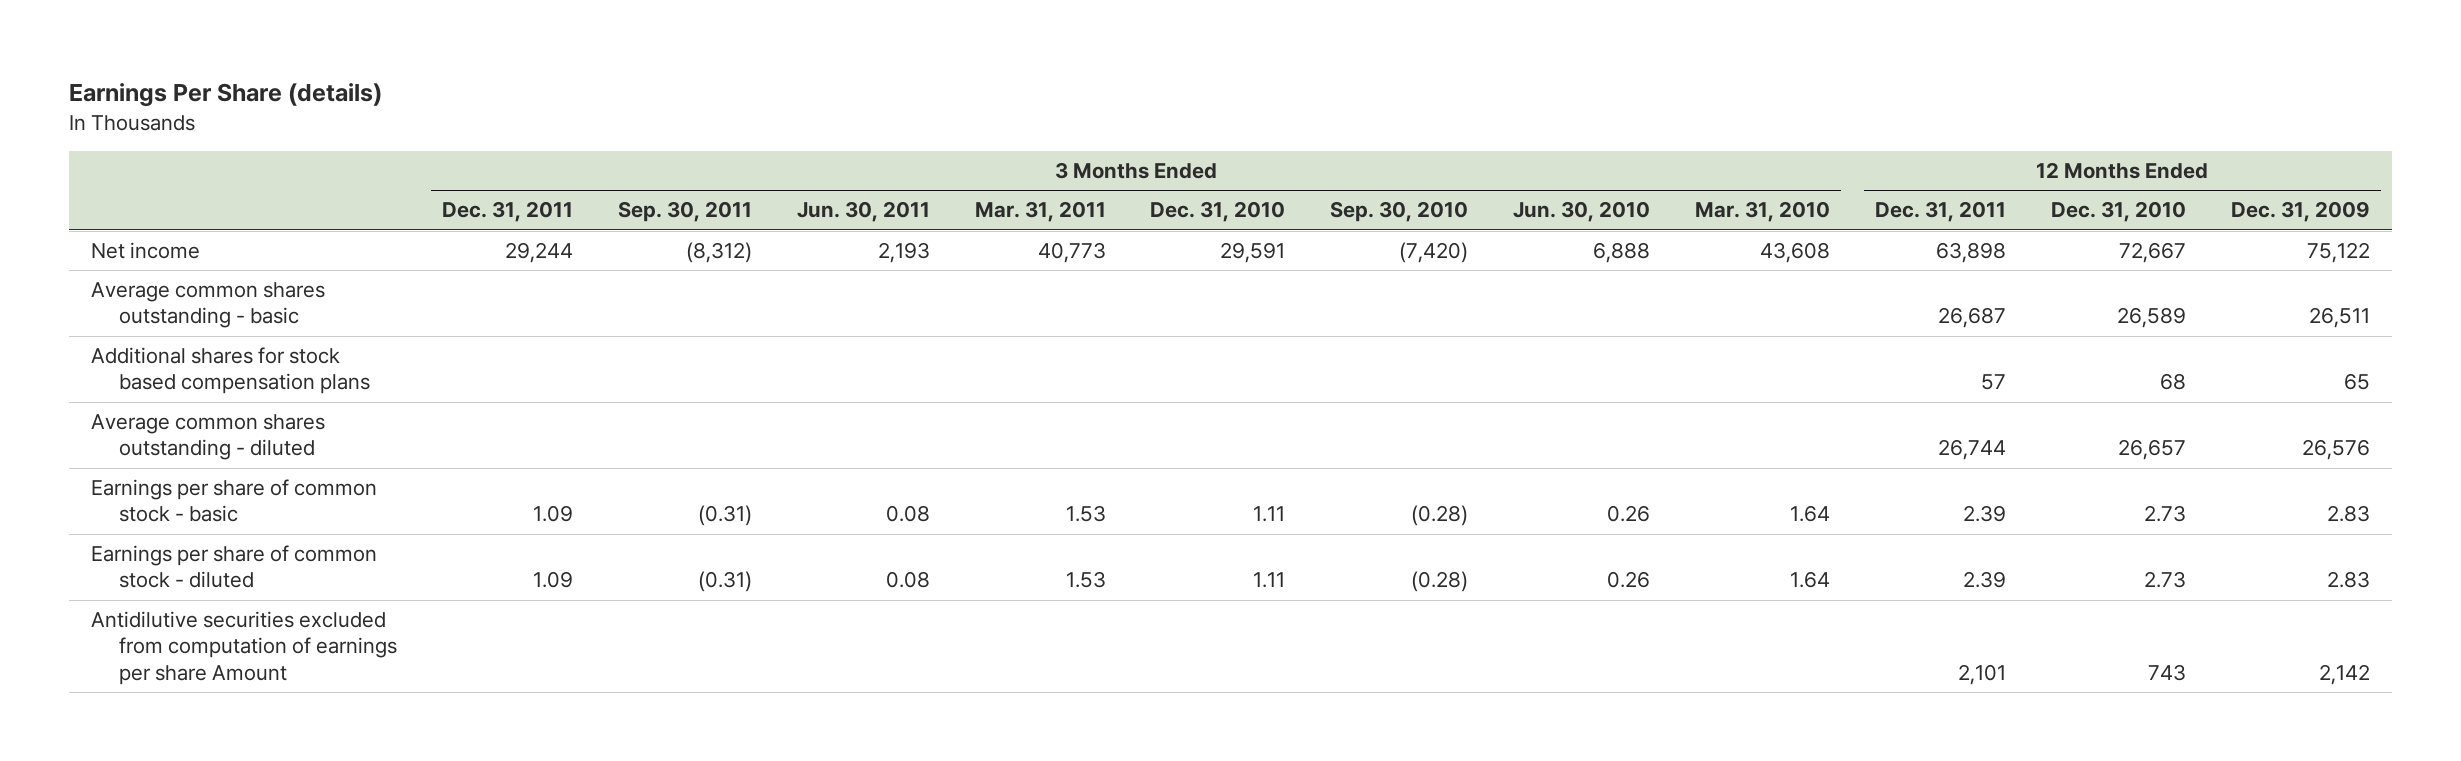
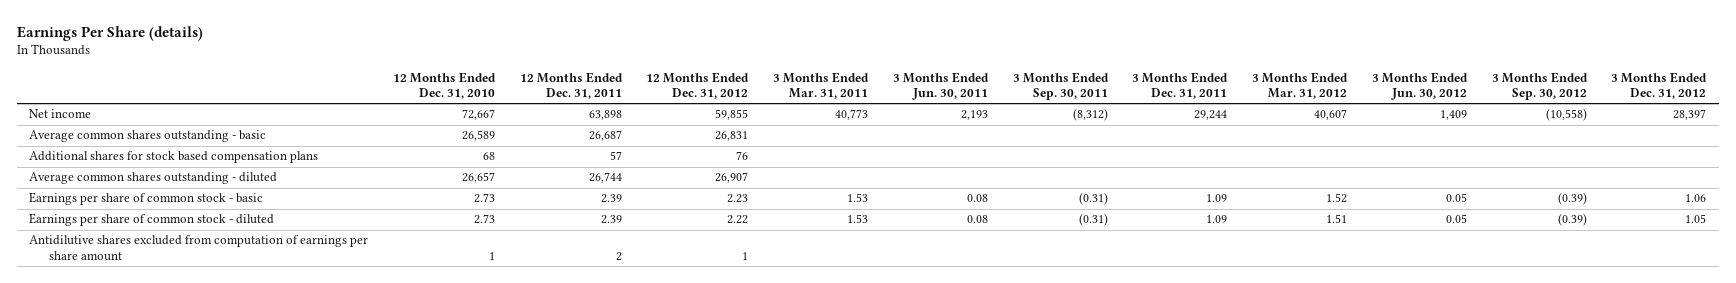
[1150,201,1286,223] Dec. 31, 2010 -> none
[1330,201,1469,223] Sep. 30, 2010 -> none
[1513,201,1651,223] Jun. 30, 2010 -> none
[1695,201,1831,223] Mar. 31, 2010 -> none
[2230,201,2370,223] Dec. 31, 2009 -> none
none -> [646,71,750,100] 12 Months Ended Dec. 31, 2012
none -> [1252,71,1349,100] 3 Months Ended Mar. 31, 2012
none -> [1371,71,1468,101] 3 Months Ended Jun. 30, 2012
none -> [1491,71,1588,101] 3 Months Ended Sep. 30, 2012
none -> [1611,71,1708,100] 3 Months Ended Dec. 31, 2012
[91,611,398,685] Antidilutive securities excluded from computation of earnings per share Amount -> [29,235,369,261] Antidilutive shares excluded from computation of earnings per share amount
[1957,663,2006,685] 2,101 -> [615,251,622,261] 2
[2147,663,2186,681] 743 -> [488,251,495,260] 1

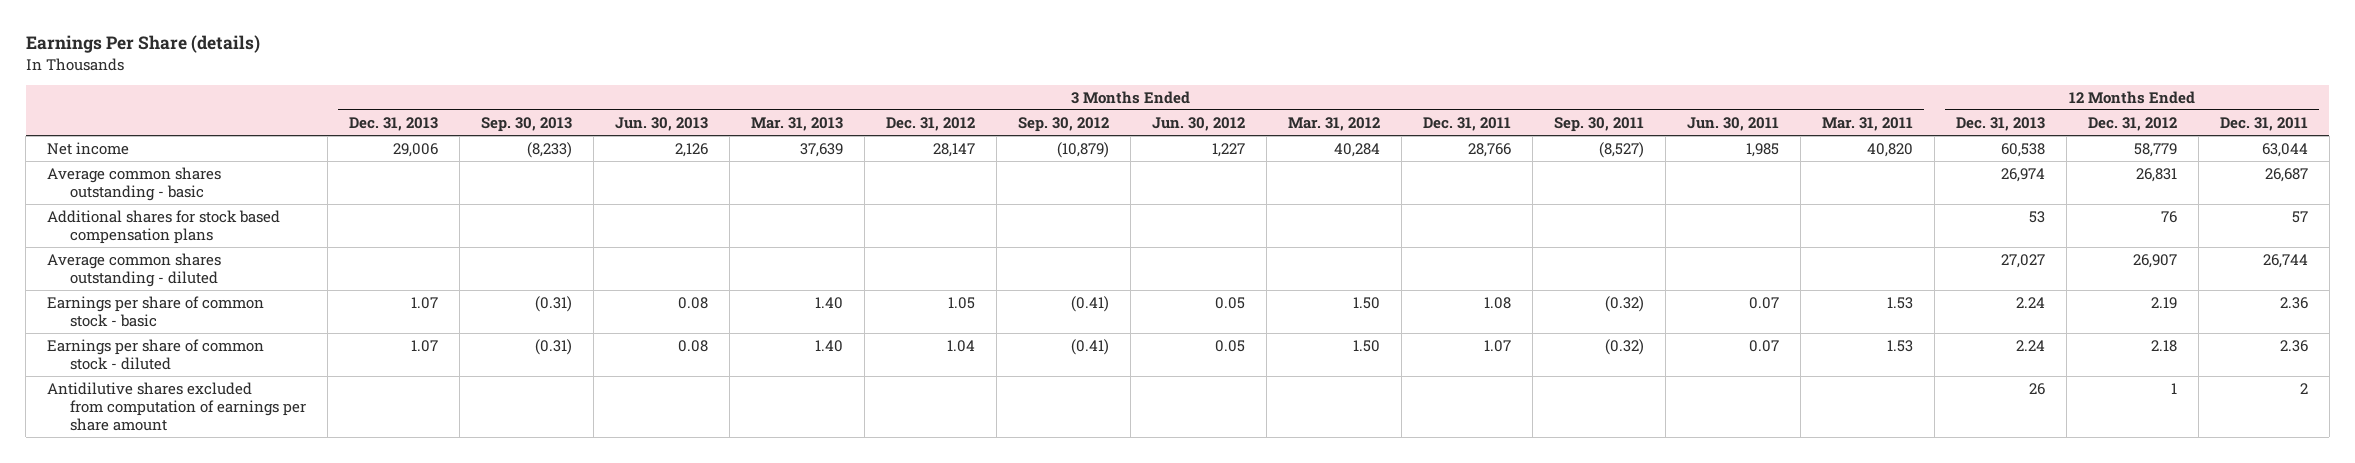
[392,71,496,100] 12 Months Ended Dec. 31, 2010 -> none
none -> [349,117,439,132] Dec. 31, 2013
none -> [481,117,573,133] Sep. 30, 2013
none -> [615,117,709,132] Jun. 30, 2013
none -> [751,117,844,132] Mar. 31, 2013
none -> [1955,117,2045,132] Dec. 31, 2013
[588,110,622,121] 63,898 -> [2261,143,2308,158] 63,044
[715,109,749,121] 59,855 -> [2133,143,2177,158] 58,779
[835,109,869,121] 40,773 -> [1866,143,1913,158] 40,820
[960,110,988,121] 2,193 -> [1745,143,1779,158] 1,985
[1072,108,1108,122] (8,312) -> [1598,142,1644,159] (8,527)
[1194,110,1228,121] 29,244 -> [1467,143,1511,158] 28,766
[1314,109,1348,121] 40,607 -> [1333,143,1380,158] 40,284
[1439,110,1467,121] 1,409 -> [1211,143,1245,158] 1,227
[1545,108,1587,122] (10,558) -> [1056,142,1109,159] (10,879)
[1673,109,1707,121] 28,397 -> [933,143,976,158] 28,147
[600,194,622,204] 2.39 -> [2279,297,2308,310] 2.36
[727,194,749,204] 2.23 -> [2150,297,2177,310] 2.19
[966,194,988,203] 0.08 -> [1748,297,1779,310] 0.07
[1078,192,1108,206] (0.31) -> [1604,296,1644,313] (0.32)
[1206,194,1228,203] 1.09 -> [1483,297,1511,310] 1.08
[1326,193,1348,204] 1.52 -> [1352,297,1380,310] 1.50
[1557,192,1587,206] (0.39) -> [1070,296,1109,313] (0.41)
[1685,194,1707,203] 1.06 -> [948,297,976,310] 1.05
[600,215,622,225] 2.39 -> [2279,340,2308,353] 2.36
[727,215,749,225] 2.22 -> [2150,340,2177,353] 2.18
[966,215,988,224] 0.08 -> [1748,340,1779,353] 0.07
[1078,213,1108,227] (0.31) -> [1604,339,1644,356] (0.32)
[1206,215,1228,224] 1.09 -> [1483,340,1511,353] 1.07
[1326,214,1348,224] 1.51 -> [1352,340,1380,353] 1.50
[1557,213,1587,227] (0.39) -> [1070,339,1109,356] (0.41)
[1685,214,1707,224] 1.05 -> [947,340,976,353] 1.04

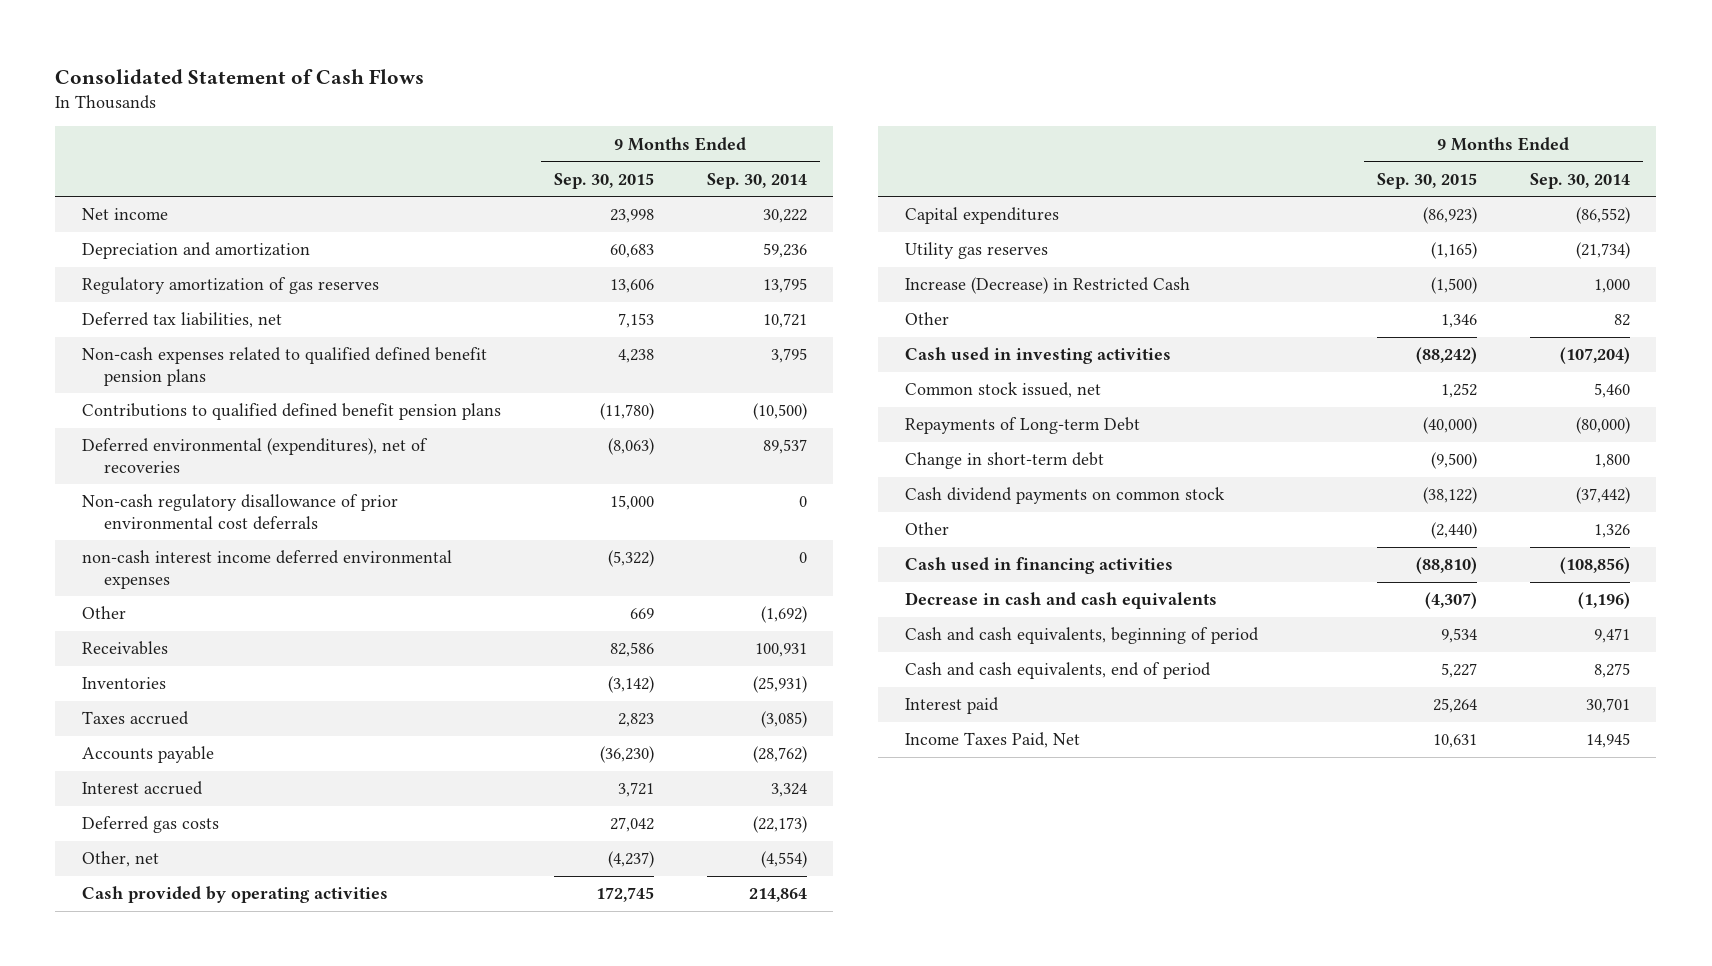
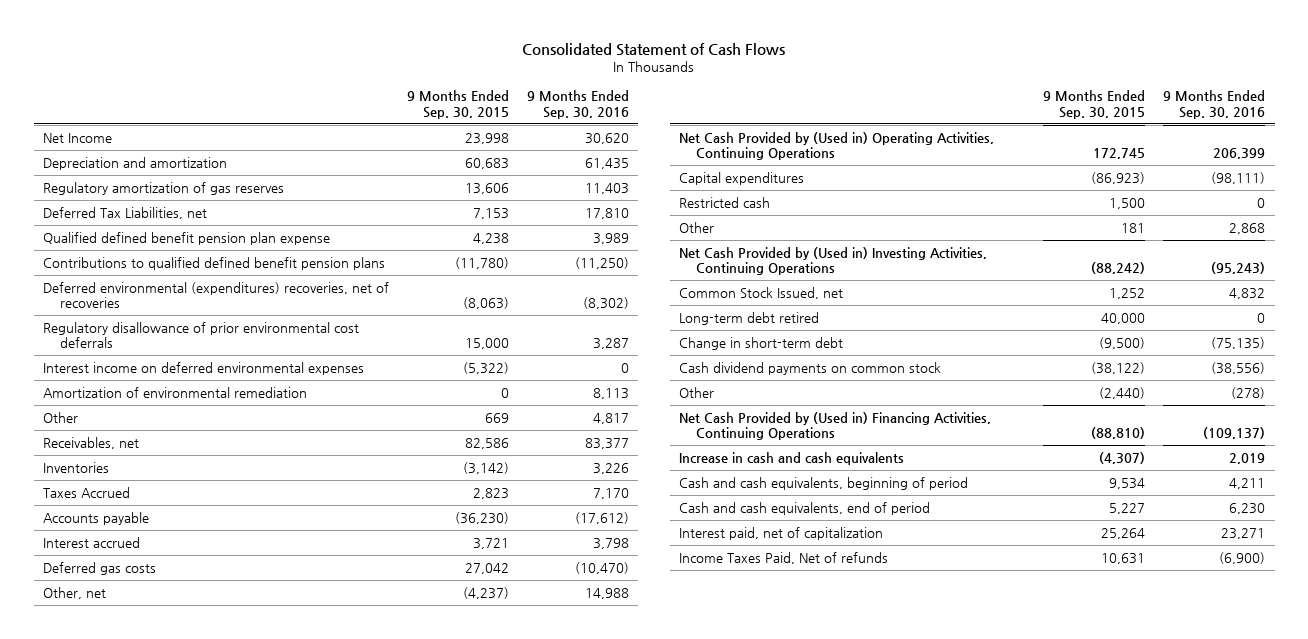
[706,172,807,189] Sep. 30, 2014 -> none
none -> [527,90,630,119] 9 Months Ended Sep. 30, 2016
[81,208,168,221] Net income -> [42,132,112,143] Net Income
[81,312,282,329] Deferred tax liabilities, net -> [42,206,207,219] Deferred Tax Liabilities, net
[81,347,487,386] Non-cash expenses related to qualified defined benefit pension plans -> [42,231,330,245] Qualified defined benefit pension plan expense
[81,438,428,473] Deferred environmental (expenditures), net of recoveries -> [42,281,389,309] Deferred environmental (expenditures) recoveries, net of recoveries
[81,494,398,530] Non-cash regulatory disallowance of prior environmental cost deferrals -> [42,321,359,349] Regulatory disallowance of prior environmental cost deferrals
[81,550,452,589] non-cash interest income deferred environmental expenses -> [42,361,364,375] Interest income on deferred environmental expenses
none -> [42,386,307,398] Amortization of environmental remediation
[81,641,168,656] Receivables -> [42,436,139,449] Receivables, net
[81,711,189,726] Taxes accrued -> [42,486,130,498] Taxes Accrued
[81,886,388,904] Cash provided by operating activities -> [679,131,995,161] Net Cash Provided by (Used in) Operating Activities, Continuing Operations
[904,242,1048,260] Utility gas reserves -> none
[904,277,1190,295] Increase (Decrease) in Restricted Cash -> [679,196,771,208] Restricted cash
[1430,277,1477,295] (1,500) -> [1109,197,1146,209] 1,500
[1440,314,1477,329] 1,346 -> [1121,222,1146,233] 181
[904,347,1171,365] Cash used in investing activities -> [679,246,988,276] Net Cash Provided by (Used in) Investing Activities, Continuing Operations
[904,382,1101,399] Common stock issued, net -> [679,286,844,299] Common Stock Issued, net
[904,417,1140,435] Repayments of Long-term Debt -> [679,311,820,325] Long-term debt retired
[1422,417,1477,435] (40,000) -> [1101,312,1146,324] 40,000
[904,557,1173,575] Cash used in financing activities -> [679,411,992,441] Net Cash Provided by (Used in) Financing Activities, Continuing Operations
[904,592,1217,610] Decrease in cash and cash equivalents -> [679,451,905,465] Increase in cash and cash equivalents
[904,697,999,715] Interest paid -> [679,526,884,540] Interest paid, net of capitalization
[904,732,1080,749] Income Taxes Paid, Net -> [679,551,889,564] Income Taxes Paid, Net of refunds

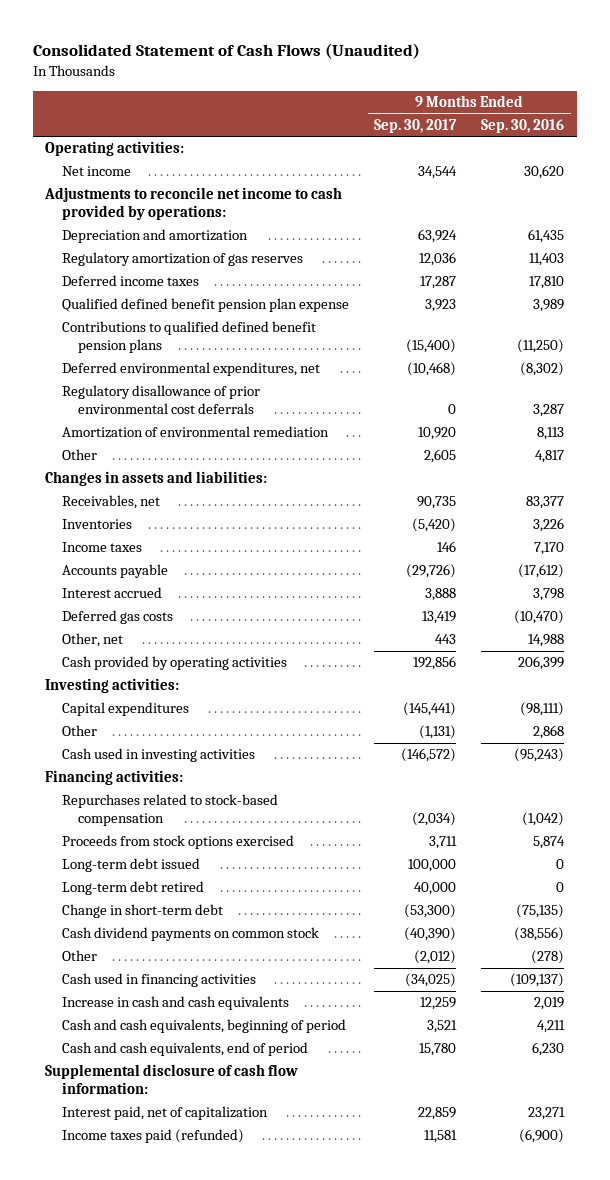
[522,42,786,56] Consolidated Statement of Cash Flows -> [32,42,420,59] Consolidated Statement of Cash Flows (Unaudited)
[407,90,510,119] 9 Months Ended Sep. 30, 2015 -> none
none -> [373,118,457,133] Sep. 30, 2017
none -> [45,141,185,157] Operating activities:
[42,132,112,143] Net Income -> [61,166,131,177] Net income
none -> [44,187,343,221] Adjustments to reconcile net income to cash provided by operations:
[42,206,207,219] Deferred Tax Liabilities, net -> [61,275,199,287] Deferred income taxes
[42,281,389,309] Deferred environmental (expenditures) recoveries, net of recoveries -> [61,362,320,377] Deferred environmental expenditures, net
[42,361,364,375] Interest income on deferred environmental expenses -> none
none -> [45,471,268,487] Changes in assets and liabilities:
[42,486,130,498] Taxes Accrued -> [61,542,142,553] Income taxes
[679,131,995,161] Net Cash Provided by (Used in) Operating Activities, Continuing Operations -> [61,656,287,671] Cash provided by operating activities
none -> [45,678,180,694] Investing activities:
[679,196,771,208] Restricted cash -> none
[679,286,844,299] Common Stock Issued, net -> none
[679,246,988,276] Net Cash Provided by (Used in) Investing Activities, Continuing Operations -> [61,748,255,763] Cash used in investing activities
none -> [45,770,184,786] Financing activities:
none -> [61,794,278,827] Repurchases related to stock-based compensation
none -> [61,835,294,850] Proceeds from stock options exercised
none -> [61,858,200,873] Long-term debt issued
[679,411,992,441] Net Cash Provided by (Used in) Financing Activities, Continuing Operations -> [61,973,256,988] Cash used in financing activities
none -> [45,1064,299,1095] Supplemental disclosure of cash flow information:
[679,551,889,564] Income Taxes Paid, Net of refunds -> [61,1129,244,1144] Income taxes paid (refunded)

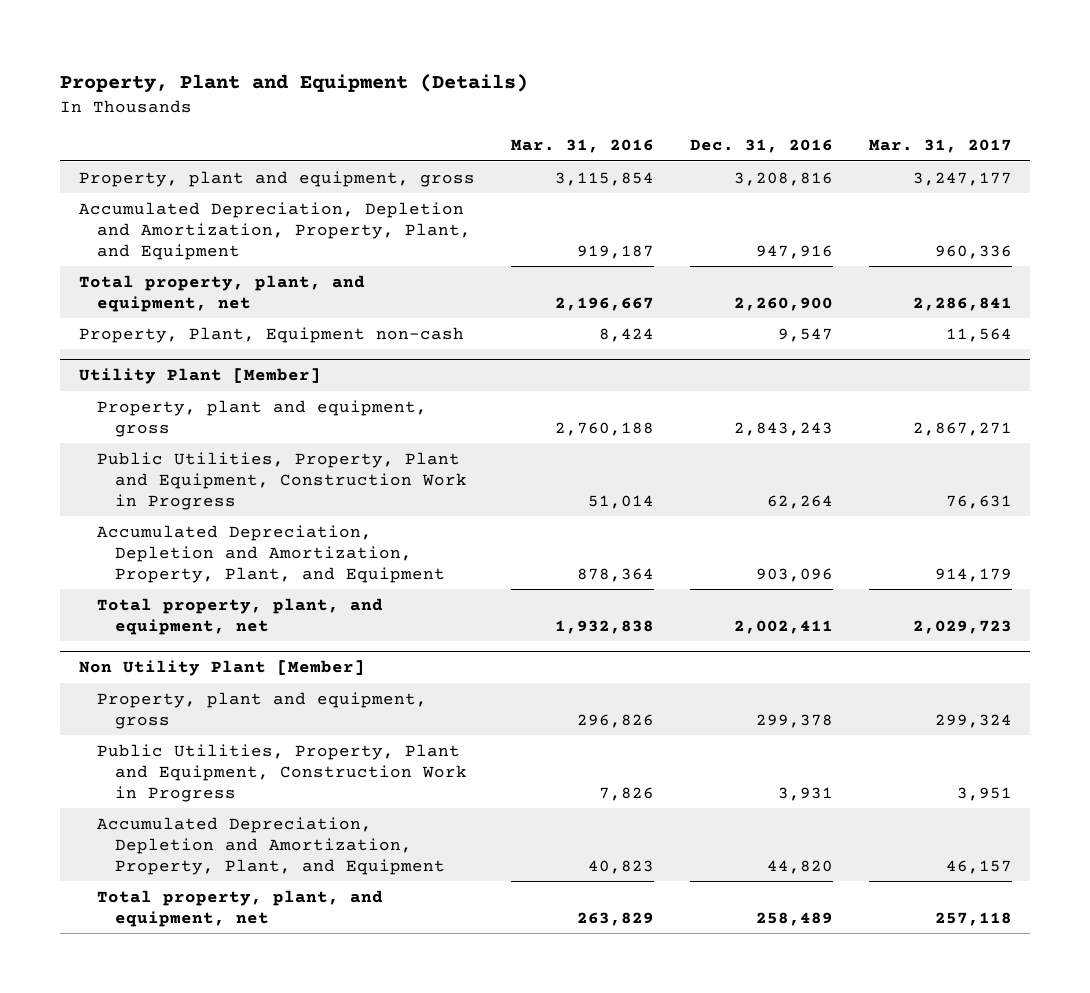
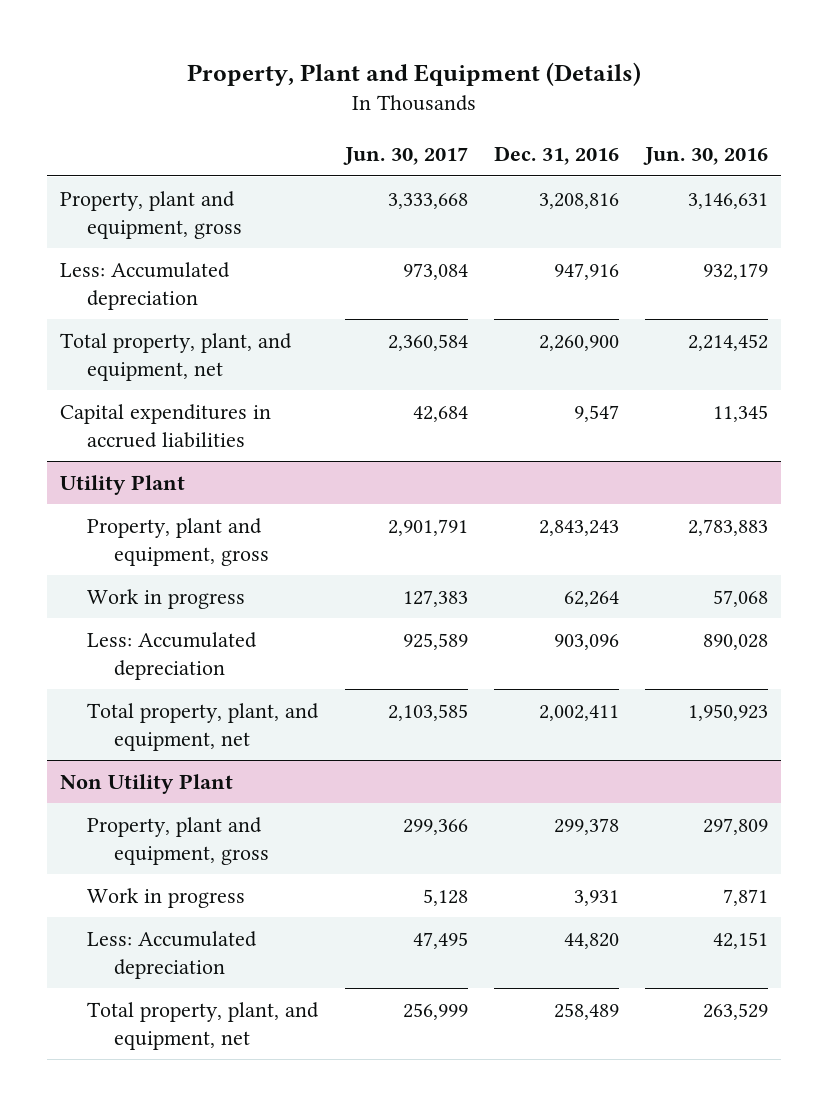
[510,139,654,154] Mar. 31, 2016 -> none
[868,139,1012,154] Mar. 31, 2017 -> none
none -> [342,147,468,166] Jun. 30, 2017
none -> [643,147,769,166] Jun. 30, 2016
[78,201,471,260] Accumulated Depreciation, Depletion and Amortization, Property, Plant, and Equipment -> [59,261,230,310] Less: Accumulated depreciation
[78,326,464,343] Property, Plant, Equipment non-cash -> [59,403,271,448] Capital expenditures in accrued liabilities
[78,368,321,385] Utility Plant [Member] -> [59,474,185,495] Utility Plant
[96,451,467,510] Public Utilities, Property, Plant and Equipment, Construction Work in Progress -> [87,588,246,609] Work in progress
[96,524,445,583] Accumulated Depreciation, Depletion and Amortization, Property, Plant, and Equipment -> [87,631,258,680] Less: Accumulated depreciation
[78,660,365,677] Non Utility Plant [Member] -> [59,773,233,794] Non Utility Plant
[96,743,467,802] Public Utilities, Property, Plant and Equipment, Construction Work in Progress -> [87,887,246,908] Work in progress
[96,816,445,875] Accumulated Depreciation, Depletion and Amortization, Property, Plant, and Equipment -> [87,930,258,979] Less: Accumulated depreciation

